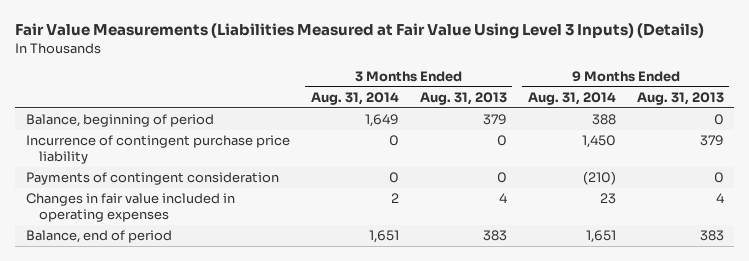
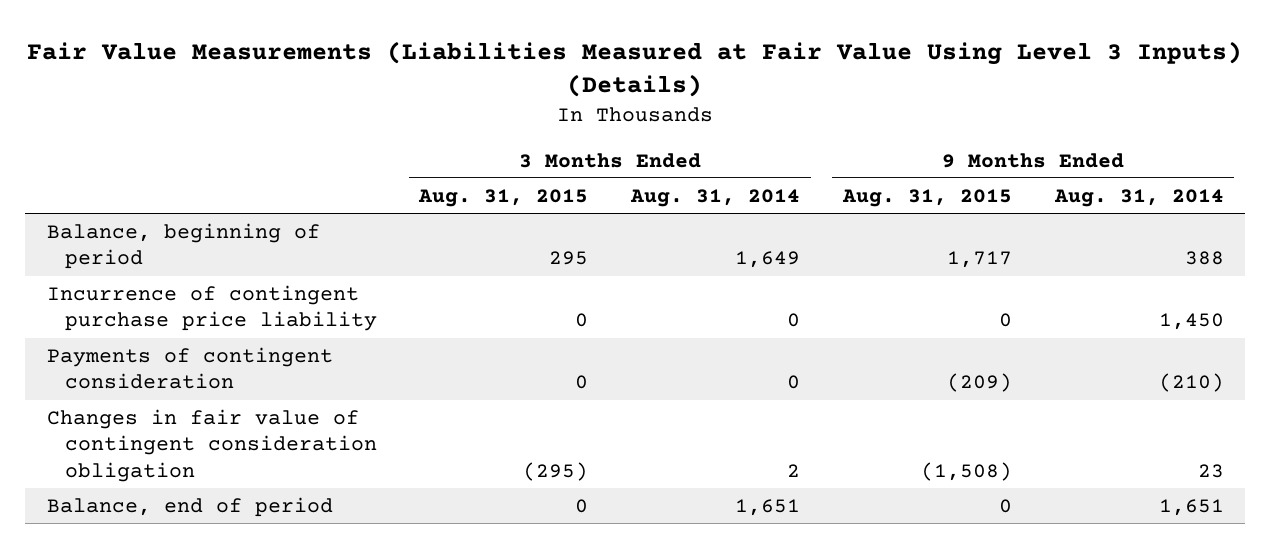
[419,92,507,106] Aug. 31, 2013 -> none
[636,92,724,106] Aug. 31, 2013 -> none
none -> [418,188,589,207] Aug. 31, 2015
none -> [841,188,1012,207] Aug. 31, 2015
[25,193,235,223] Changes in fair value included in operating expenses -> [46,408,377,482] Changes in fair value of contingent consideration obligation

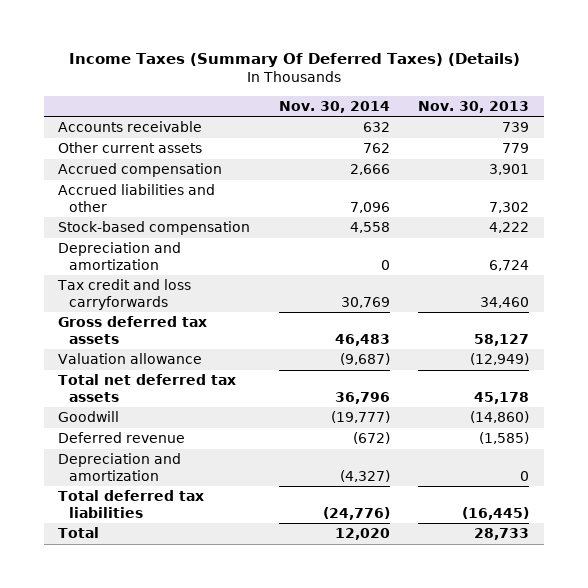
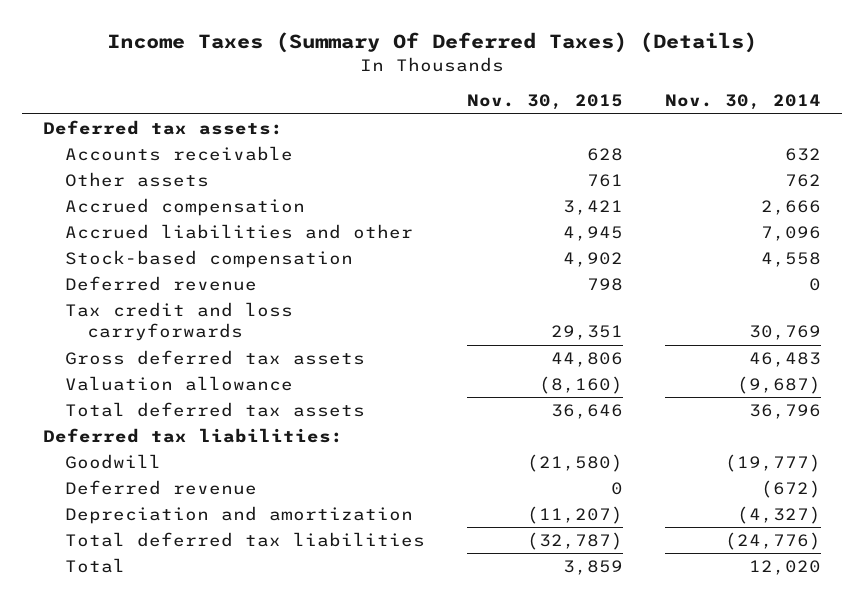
[418,100,530,113] Nov. 30, 2013 -> none
none -> [466,94,623,111] Nov. 30, 2015
none -> [43,120,284,136] Deferred tax assets:
[58,142,203,154] Other current assets -> [64,172,209,188] Other assets
[58,242,182,270] Depreciation and amortization -> none
none -> [64,276,257,292] Deferred revenue
[58,374,237,402] Total net deferred tax assets -> [64,402,365,418] Total deferred tax assets
none -> [43,428,344,444] Deferred tax liabilities:

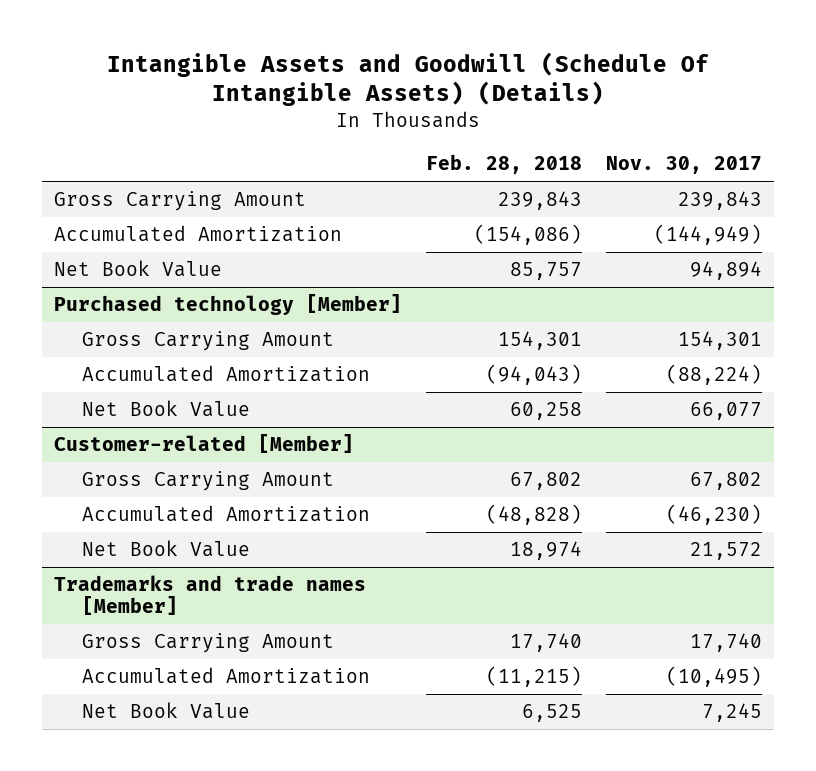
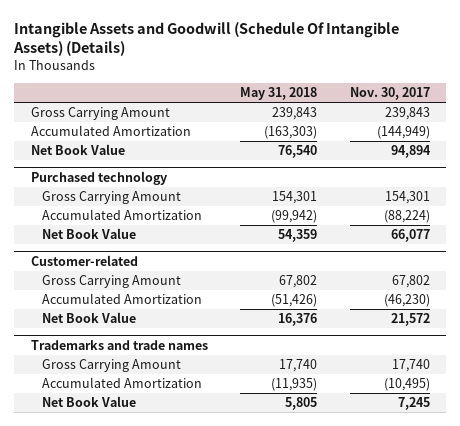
[425,154,582,175] Feb. 28, 2018 -> none
none -> [240,87,318,101] May 31, 2018
[53,294,402,316] Purchased technology [Member] -> [30,170,167,185] Purchased technology
[53,434,354,454] Customer-related [Member] -> [30,254,138,266] Customer-related
[53,575,366,616] Trademarks and trade names [Member] -> [30,339,208,350] Trademarks and trade names

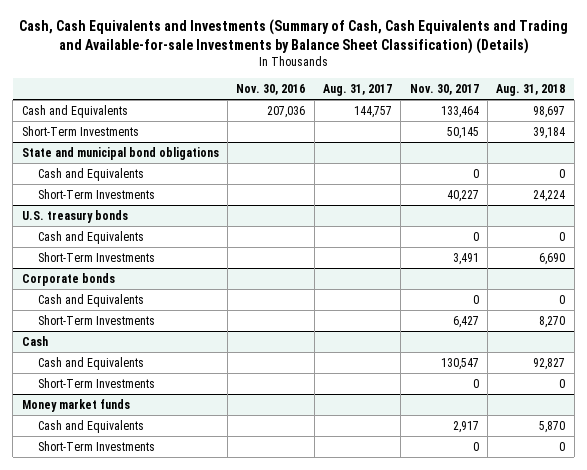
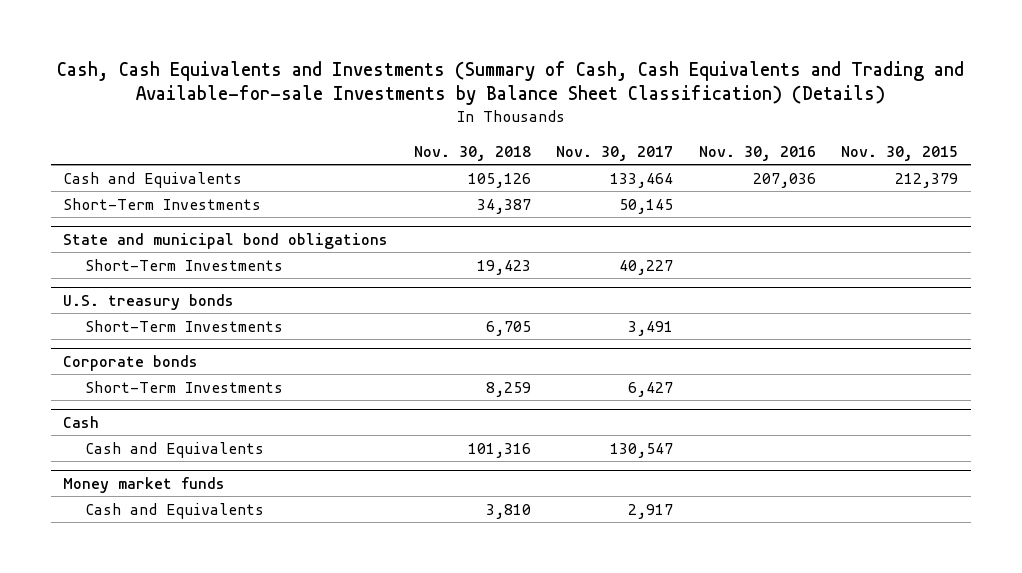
[323,83,393,96] Aug. 31, 2017 -> none
[496,83,566,96] Aug. 31, 2018 -> none
none -> [413,145,531,161] Nov. 30, 2018
none -> [841,145,959,161] Nov. 30, 2015
[38,167,145,181] Cash and Equivalents -> none
[38,230,145,244] Cash and Equivalents -> none
[38,293,145,307] Cash and Equivalents -> none
[38,377,156,388] Short-Term Investments -> none
[38,440,156,451] Short-Term Investments -> none

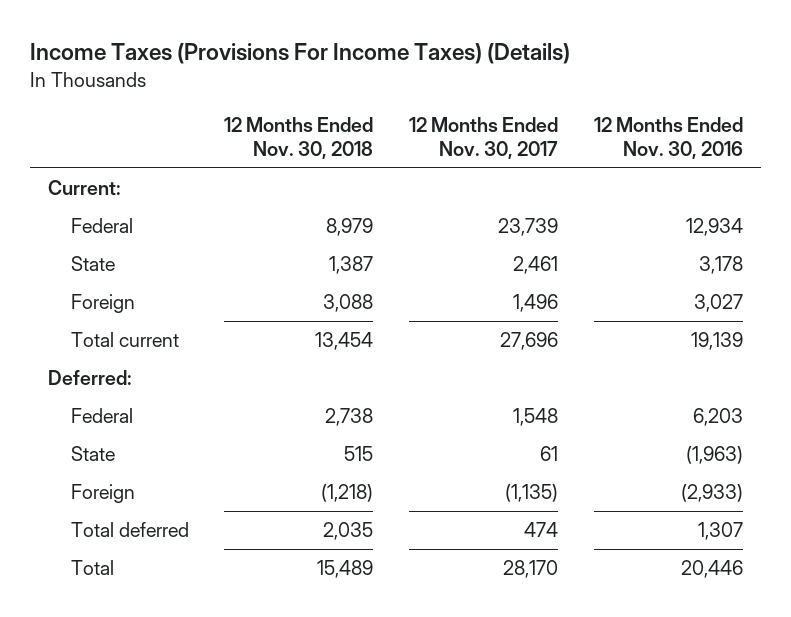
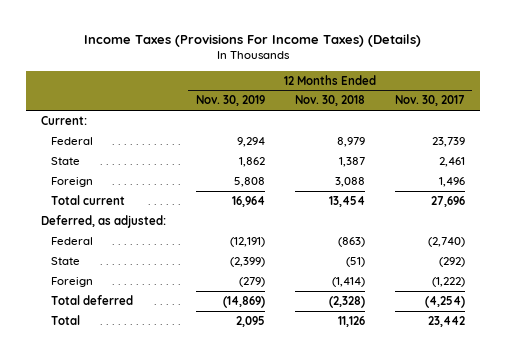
[593,117,743,160] 12 Months Ended Nov. 30, 2016 -> none
none -> [195,95,265,107] Nov. 30, 2019
[47,369,132,385] Deferred: -> [40,215,166,229] Deferred, as adjusted:
[325,407,374,426] 2,738 -> [337,237,365,248] (863)
[513,407,559,426] 1,548 -> [427,237,465,248] (2,740)
[344,445,374,461] 515 -> [345,257,365,268] (51)
[540,445,559,461] 61 -> [438,257,465,268] (292)
[321,483,374,502] (1,218) -> [331,277,365,288] (1,414)
[505,483,559,502] (1,135) -> [431,277,465,288] (1,222)
[323,521,374,540] 2,035 -> [328,296,365,309] (2,328)
[524,521,559,537] 474 -> [424,296,465,309] (4,254)
[317,559,374,578] 15,489 -> [337,316,365,328] 11,126
[503,559,559,578] 28,170 -> [427,316,465,328] 23,442

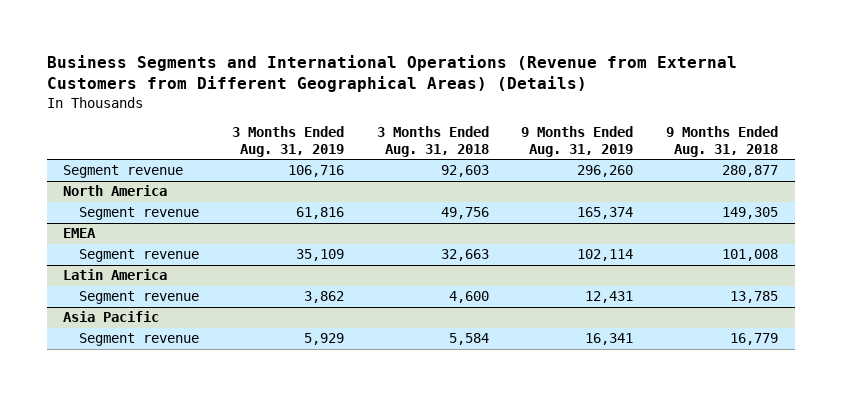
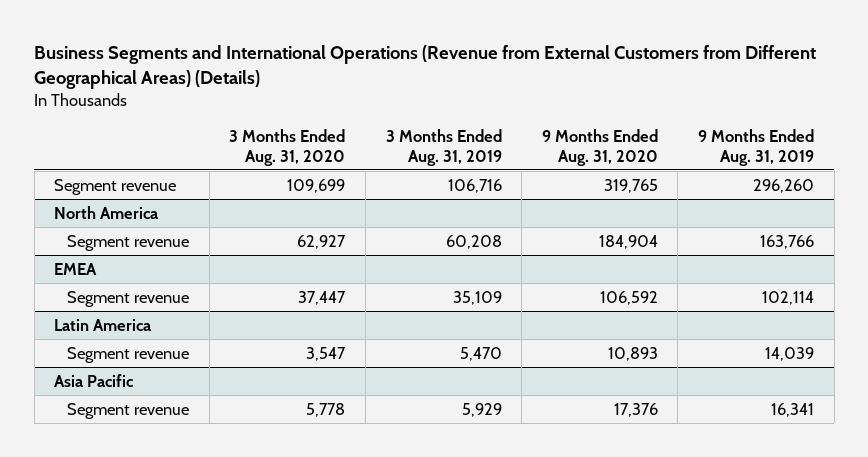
[376,125,489,157] 3 Months Ended Aug. 31, 2018 -> none
[666,125,779,157] 9 Months Ended Aug. 31, 2018 -> none
none -> [229,129,346,166] 3 Months Ended Aug. 31, 2020
none -> [541,129,658,166] 9 Months Ended Aug. 31, 2020
[295,207,344,220] 61,816 -> [445,234,502,249] 60,208
[577,207,634,220] 165,374 -> [760,234,815,249] 163,766
[303,291,344,304] 3,862 -> [459,346,502,361] 5,470
[585,291,634,304] 12,431 -> [765,346,815,361] 14,039

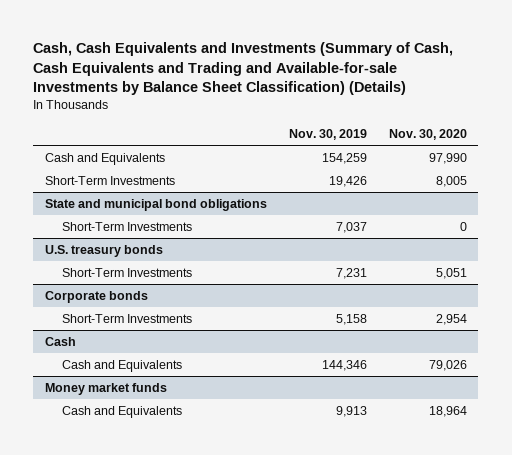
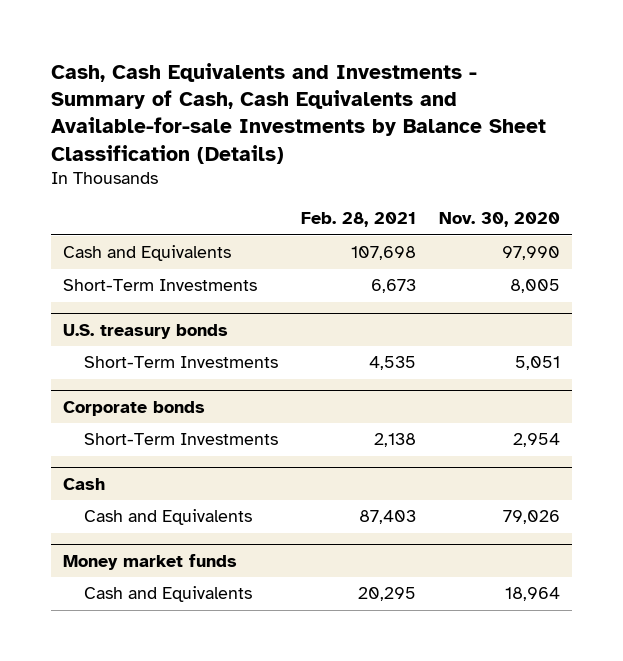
[33,42,454,96] Cash, Cash Equivalents and Investments (Summary of Cash, Cash Equivalents and Trading and Available-for-sale Investments by Balance Sheet Classification) (Details) -> [51,62,547,164] Cash, Cash Equivalents and Investments - Summary of Cash, Cash Equivalents and Available-for-sale Investments by Balance Sheet Classification (Details)
[288,128,367,140] Nov. 30, 2019 -> none
none -> [301,212,417,228] Feb. 28, 2021
[44,199,267,212] State and municipal bond obligations -> none
[62,222,193,232] Short-Term Investments -> none

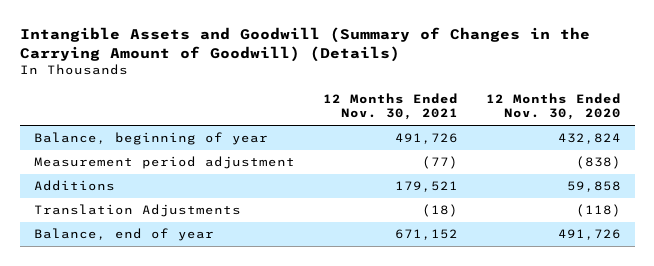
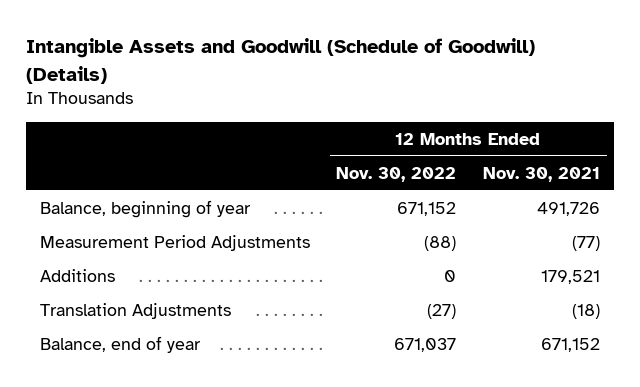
[19,26,590,62] Intangible Assets and Goodwill (Summary of Changes in the Carrying Amount of Goodwill) (Details) -> [26,38,536,84] Intangible Assets and Goodwill (Schedule of Goodwill) (Details)
[485,92,621,121] 12 Months Ended Nov. 30, 2020 -> none
none -> [336,166,457,182] Nov. 30, 2022
[33,156,295,170] Measurement period adjustment -> [39,234,310,251] Measurement Period Adjustments

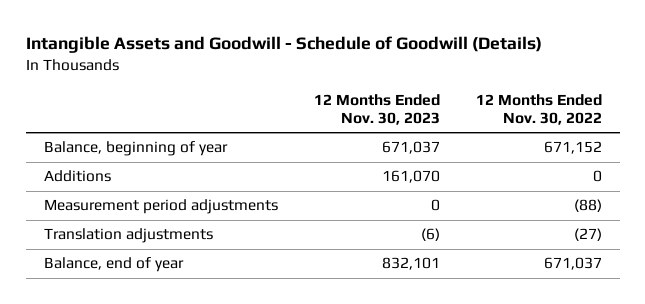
[26,38,536,84] Intangible Assets and Goodwill (Schedule of Goodwill) (Details) -> [25,36,542,54] Intangible Assets and Goodwill - Schedule of Goodwill (Details)
[483,166,601,182] Nov. 30, 2021 -> none
none -> [313,93,440,125] 12 Months Ended Nov. 30, 2023
[39,234,310,251] Measurement Period Adjustments -> none
none -> [43,199,278,215] Measurement period adjustments
[39,302,231,319] Translation Adjustments -> [43,228,213,244] Translation adjustments

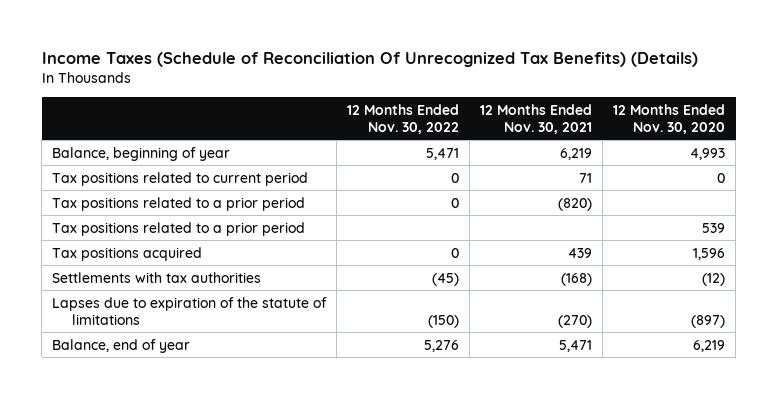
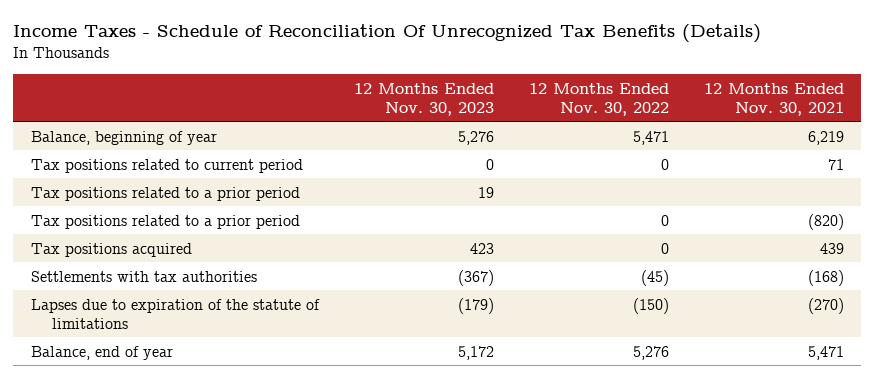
[41,51,698,67] Income Taxes (Schedule of Reconciliation Of Unrecognized Tax Benefits) (Details) -> [12,24,761,44] Income Taxes - Schedule of Reconciliation Of Unrecognized Tax Benefits (Details)
[613,103,726,134] 12 Months Ended Nov. 30, 2020 -> none
none -> [353,82,494,116] 12 Months Ended Nov. 30, 2023
[52,196,306,211] Tax positions related to a prior period -> [30,214,300,229] Tax positions related to a prior period

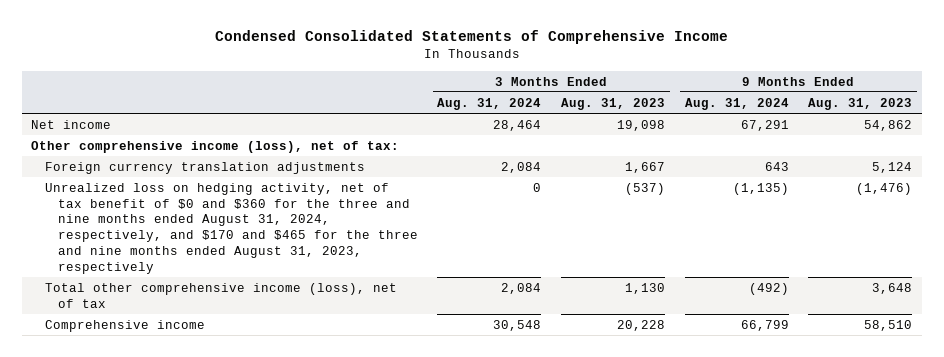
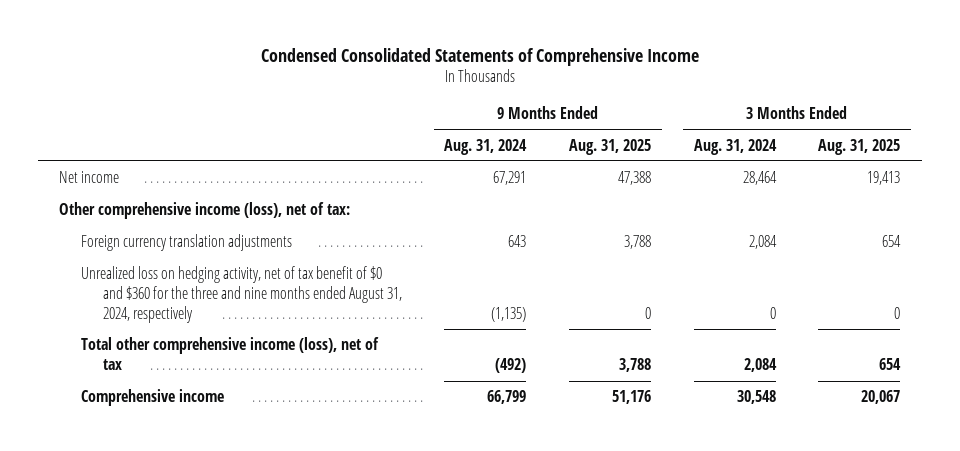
[561,97,666,110] Aug. 31, 2023 -> none
[808,97,913,110] Aug. 31, 2023 -> none
none -> [568,138,651,155] Aug. 31, 2025
none -> [818,138,901,155] Aug. 31, 2025
[44,182,418,274] Unrealized loss on hedging activity, net of tax benefit of $0 and $360 for the three and nine months ended August 31, 2024, respectively, and $170 and $465 for the three and nine months ended August 31, 2023, respectively -> [80,266,402,323] Unrealized loss on hedging activity, net of tax benefit of $0 and $360 for the three and nine months ended August 31, 2024, respectively

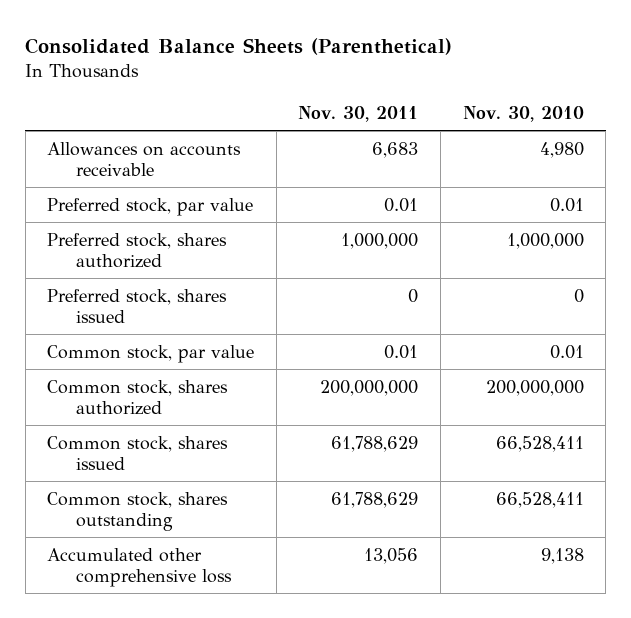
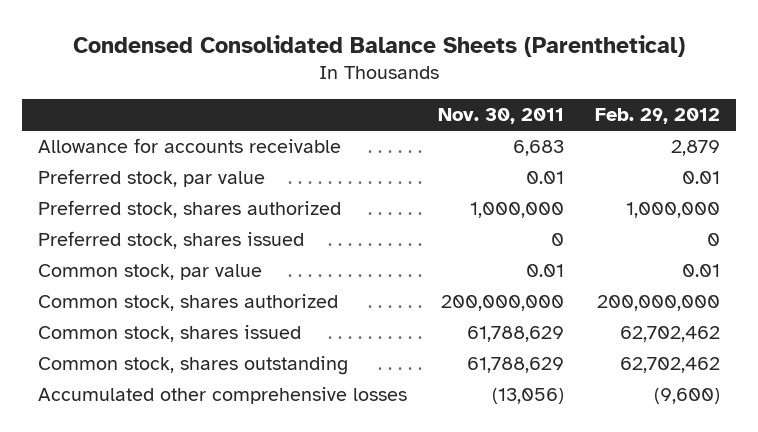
[25,38,453,56] Consolidated Balance Sheets (Parenthetical) -> [72,34,685,57] Condensed Consolidated Balance Sheets (Parenthetical)
[462,105,584,122] Nov. 30, 2010 -> none
none -> [595,108,721,125] Feb. 29, 2012
[47,141,242,176] Allowances on accounts receivable -> [37,138,341,154] Allowance for accounts receivable
[47,547,232,587] Accumulated other comprehensive loss -> [37,387,407,405] Accumulated other comprehensive losses
[364,547,419,564] 13,056 -> [491,388,564,405] (13,056)

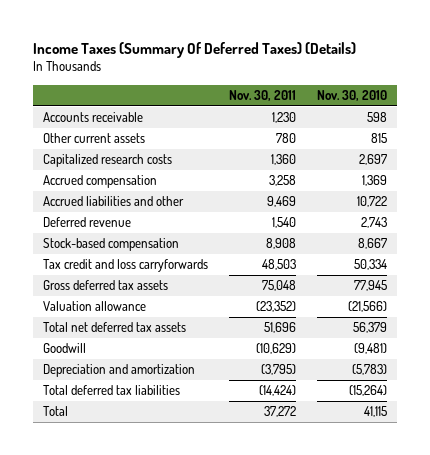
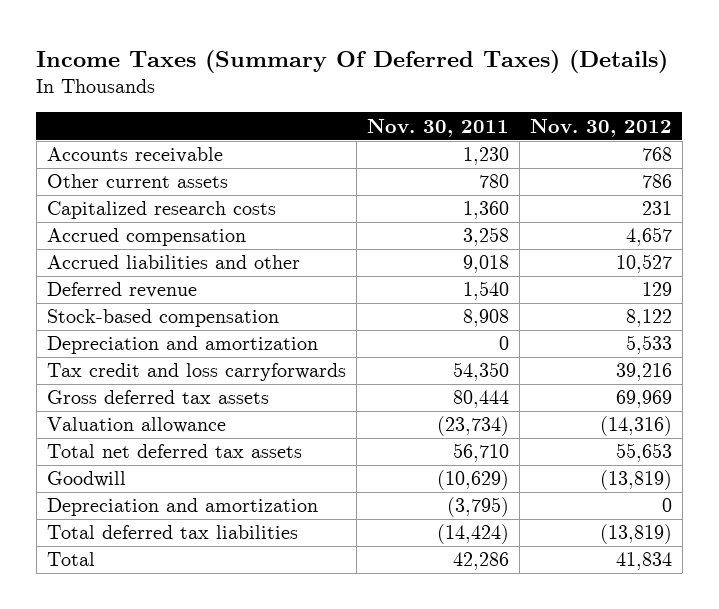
[316,90,387,102] Nov. 30, 2010 -> none
none -> [529,118,672,137] Nov. 30, 2012
[266,196,296,208] 9,469 -> [462,255,509,274] 9,018
none -> [46,336,318,355] Depreciation and amortization
[261,259,296,271] 48,503 -> [452,362,509,382] 54,350
[261,280,296,292] 75,048 -> [452,390,509,409] 80,444
[255,301,296,313] (23,352) -> [436,416,509,437] (23,734)
[263,322,296,334] 51,696 -> [452,443,509,463] 56,710
[263,406,296,418] 37,272 -> [452,552,509,571] 42,286

